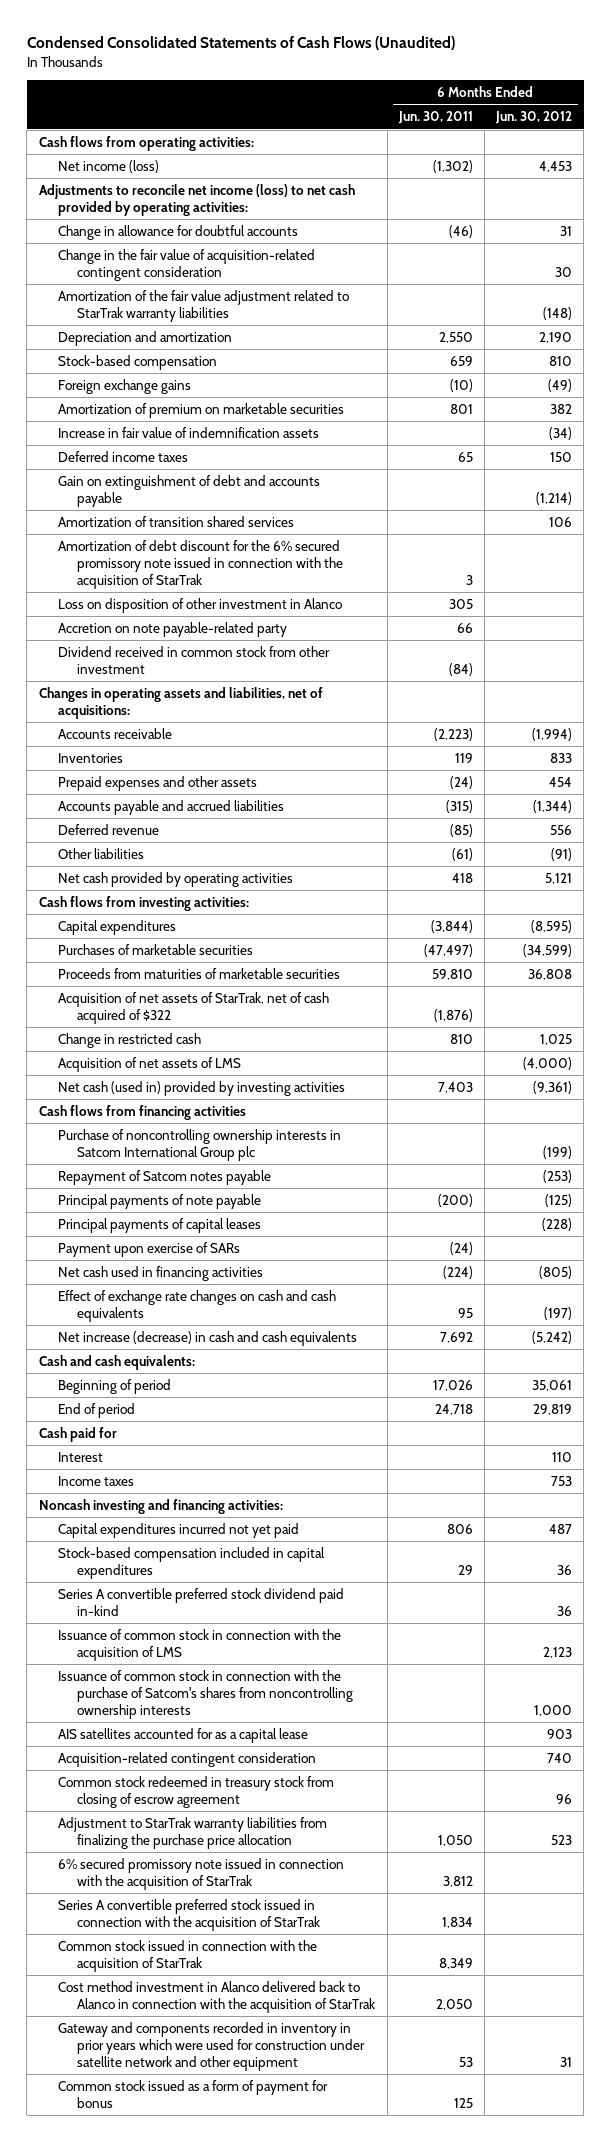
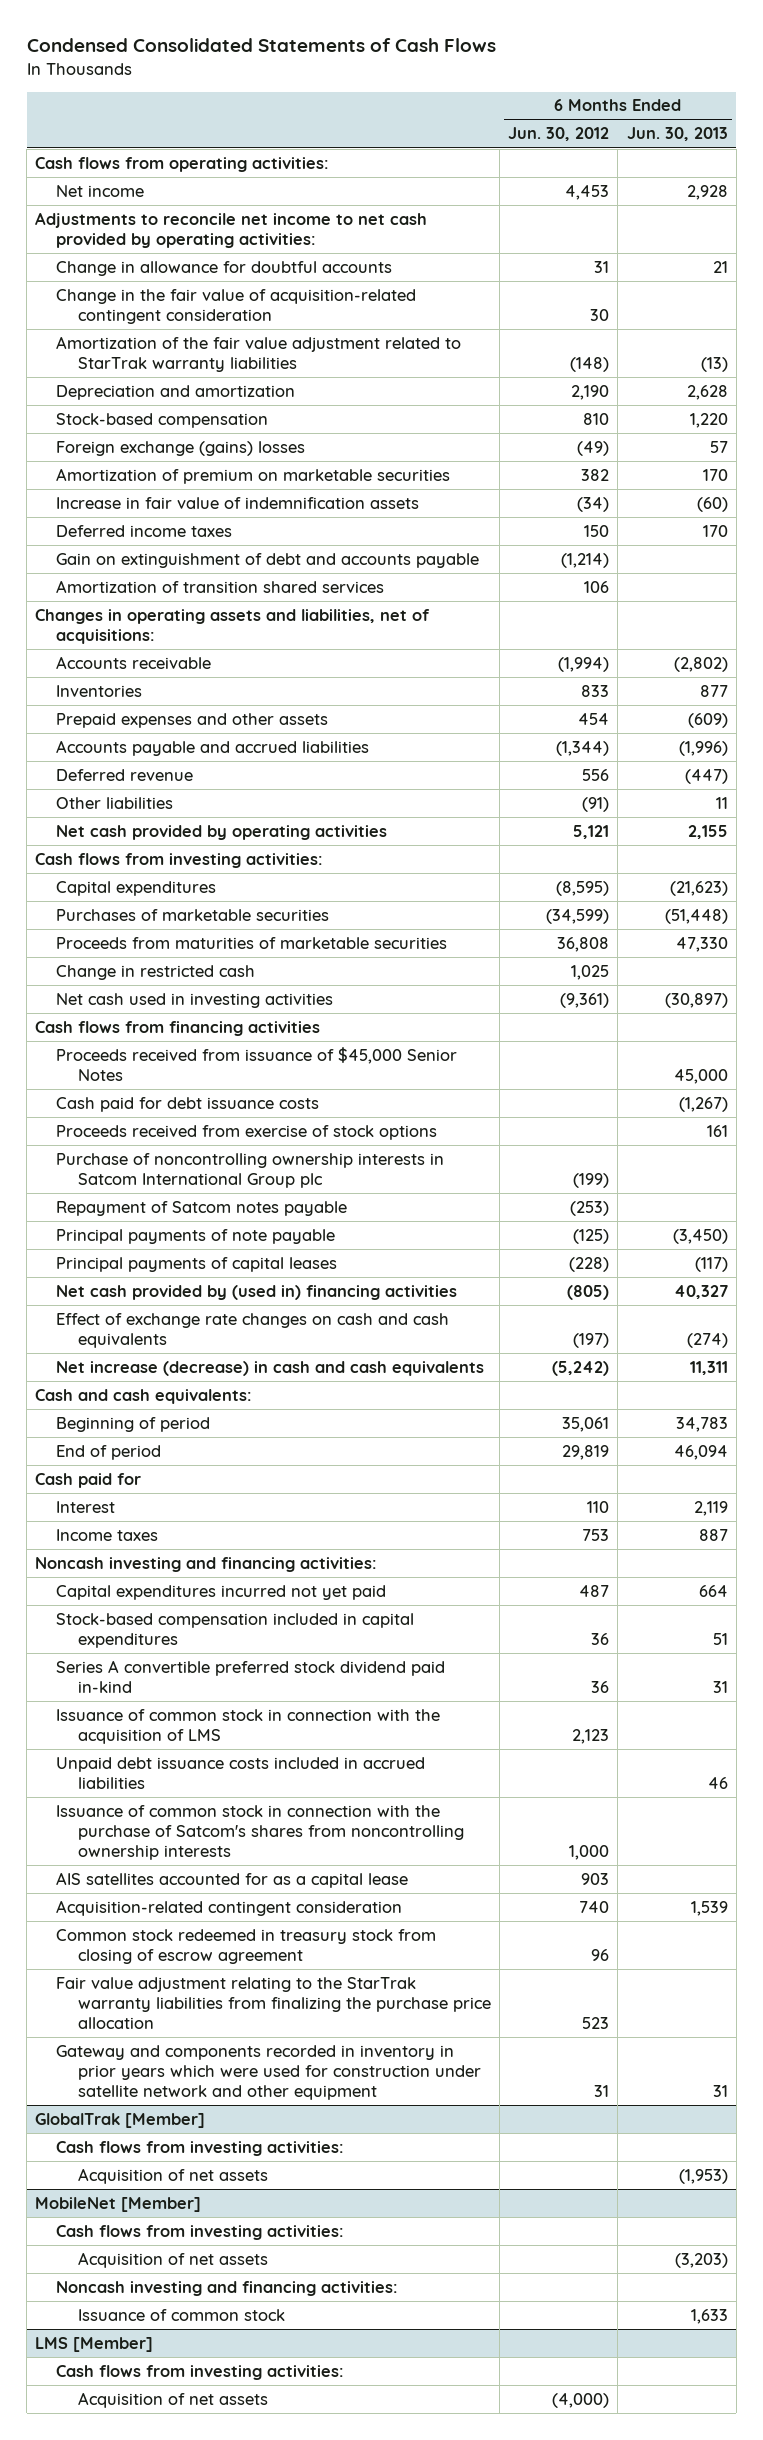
[26,36,455,51] Condensed Consolidated Statements of Cash Flows (Unaudited) -> [26,38,496,53] Condensed Consolidated Statements of Cash Flows
[397,111,473,125] Jun. 30, 2011 -> none
none -> [626,127,728,142] Jun. 30, 2013
[58,159,160,173] Net income (loss) -> [56,184,145,197] Net income
[38,183,355,217] Adjustments to reconcile net income (loss) to net cash provided by operating activities: -> [35,211,428,249] Adjustments to reconcile net income to net cash provided by operating activities:
[58,378,192,394] Foreign exchange gains -> [56,440,306,456] Foreign exchange (gains) losses
[58,539,344,590] Amortization of debt discount for the 6% secured promissory note issued in connection with the acquisition of StarTrak -> none
[58,597,343,613] Loss on disposition of other investment in Alanco -> none
[58,621,288,637] Accretion on note payable-related party -> none
[58,645,331,675] Dividend received in common stock from other investment -> none
[58,991,330,1025] Acquisition of net assets of StarTrak, net of cash acquired of $322 -> none
[58,1056,242,1072] Acquisition of net assets of LMS -> none
[58,1080,346,1096] Net cash (used in) provided by investing activities -> [56,992,334,1008] Net cash used in investing activities
none -> [56,1046,458,1082] Proceeds received from issuance of $45,000 Senior Notes
none -> [56,1096,320,1112] Cash paid for debt issuance costs
none -> [56,1124,438,1140] Proceeds received from exercise of stock options
[58,1241,241,1257] Payment upon exercise of SARs -> none
[58,1265,264,1281] Net cash used in financing activities -> [56,1284,458,1300] Net cash provided by (used in) financing activities
none -> [56,1756,426,1790] Unpaid debt issuance costs included in accrued liabilities
[58,1857,345,1891] 6% secured promissory note issued in connection with the acquisition of StarTrak -> none
[58,1898,321,1932] Series A convertible preferred stock issued in connection with the acquisition of StarTrak -> none
[58,1939,318,1973] Common stock issued in connection with the acquisition of StarTrak -> none
[58,1980,376,2014] Cost method investment in Alanco delivered back to Alanco in connection with the acquisition of StarTrak -> none
[58,1816,328,1850] Adjustment to StarTrak warranty liabilities from finalizing the purchase price allocation -> [56,1976,491,2030] Fair value adjustment relating to the StarTrak warranty liabilities from finalizing the purchase price allocation
[58,2079,329,2109] Common stock issued as a form of payment for bonus -> none
none -> [35,2112,206,2128] GlobalTrak [Member]
none -> [56,2140,345,2156] Cash flows from investing activities:
none -> [77,2167,268,2184] Acquisition of net assets
none -> [35,2196,202,2212] MobileNet [Member]
none -> [56,2224,345,2240] Cash flows from investing activities:
none -> [77,2251,268,2268] Acquisition of net assets
none -> [56,2280,399,2296] Noncash investing and financing activities:
none -> [77,2308,285,2321] Issuance of common stock
none -> [35,2336,154,2352] LMS [Member]
none -> [56,2364,345,2380] Cash flows from investing activities:
none -> [77,2391,268,2408] Acquisition of net assets

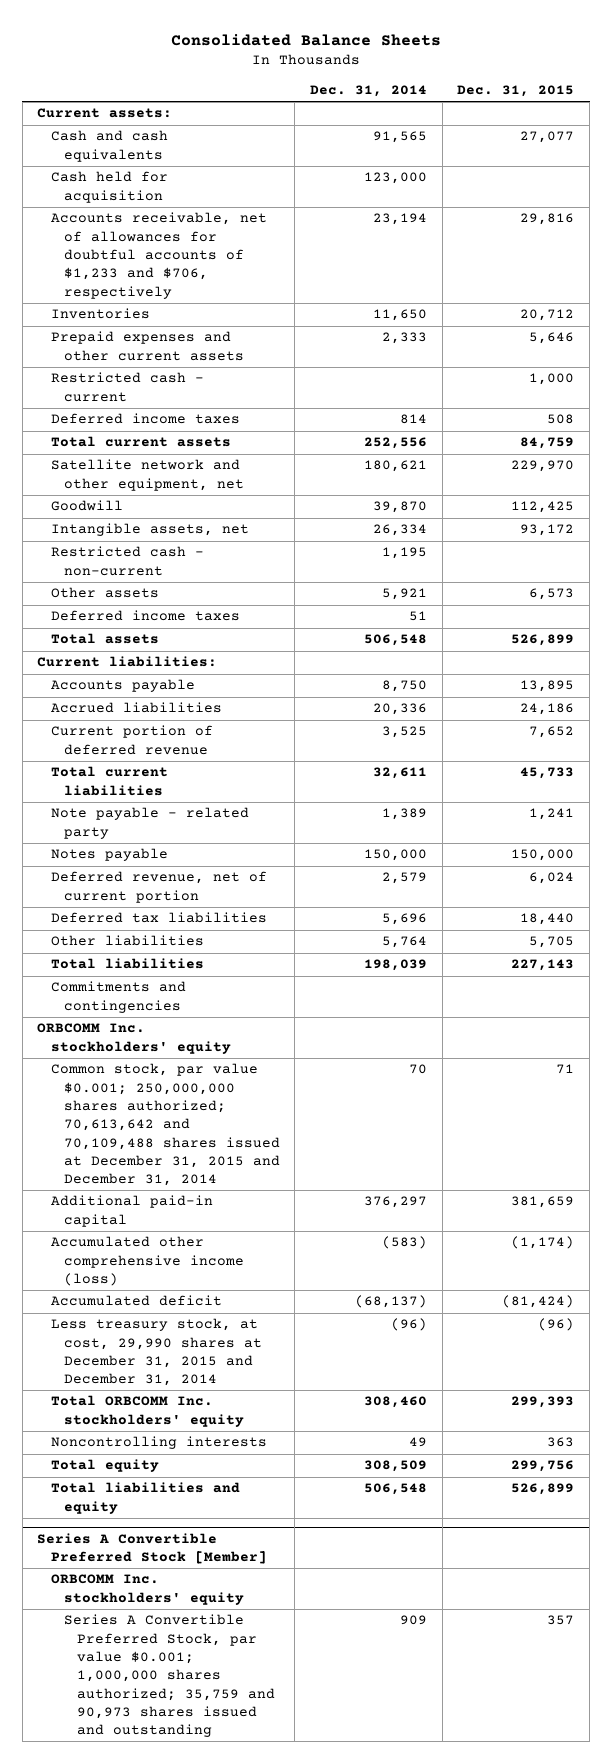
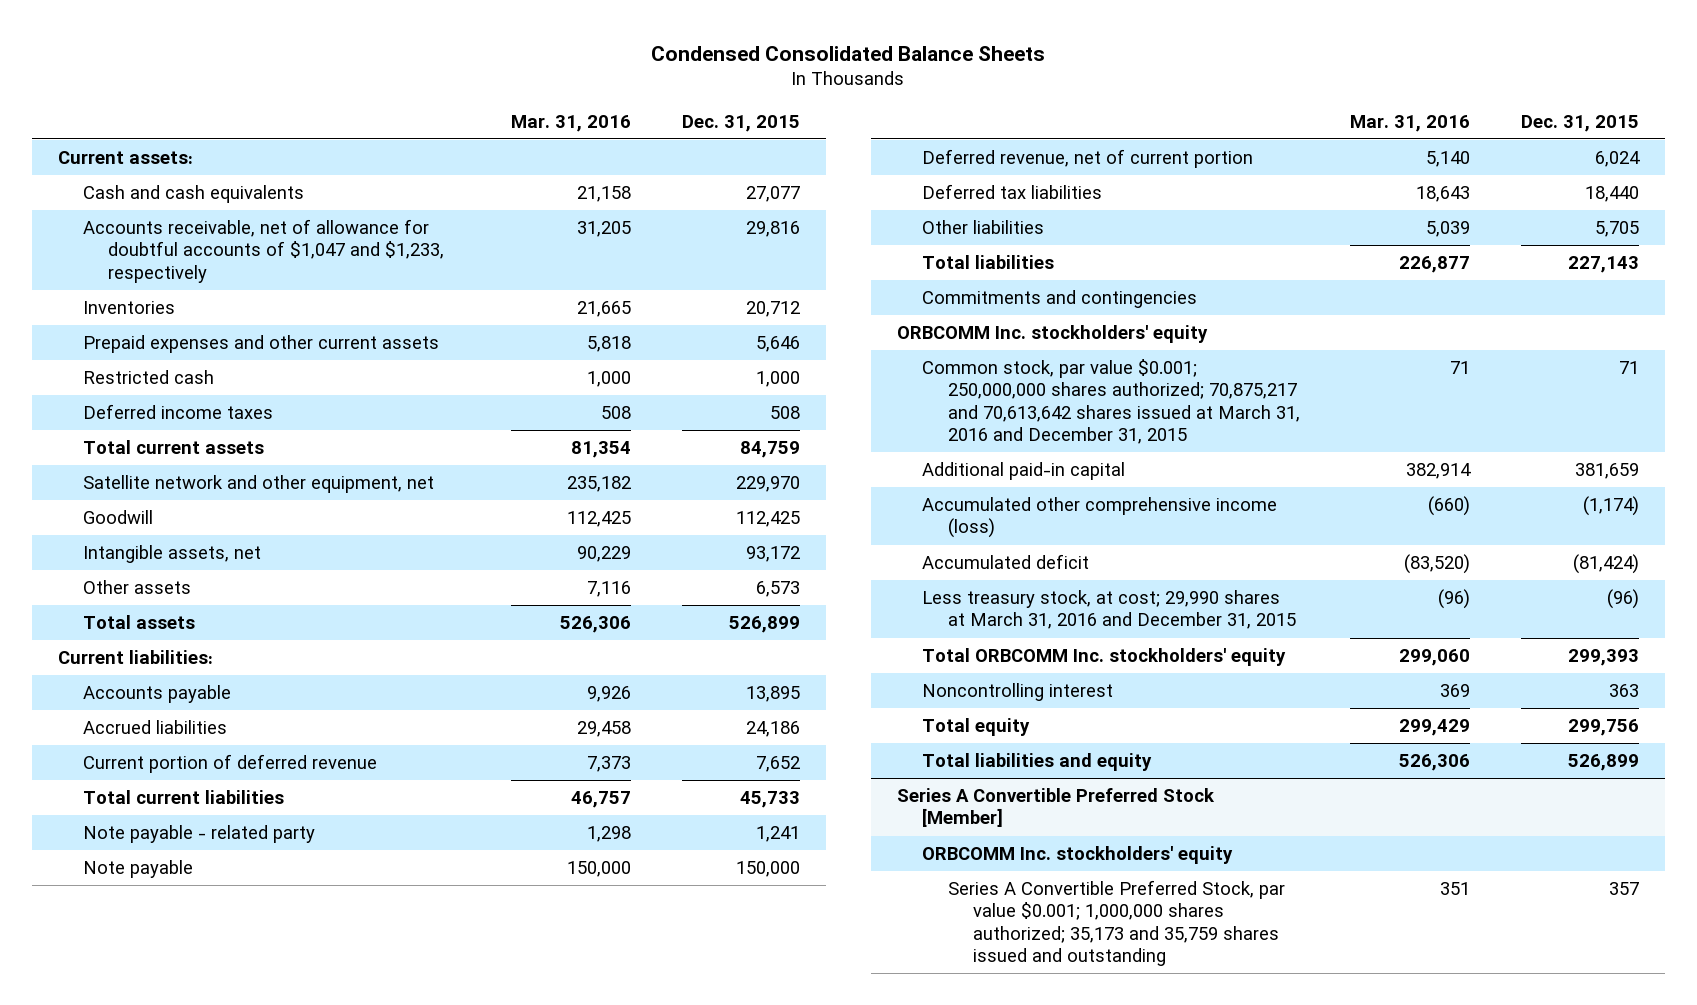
[170,33,441,46] Consolidated Balance Sheets -> [651,45,1046,61] Condensed Consolidated Balance Sheets
[310,85,428,98] Dec. 31, 2014 -> none
none -> [511,114,632,132] Mar. 31, 2016
[50,171,168,203] Cash held for acquisition -> none
[50,212,267,299] Accounts receivable, net of allowances for doubtful accounts of $1,233 and $706, respectively -> [83,219,445,283] Accounts receivable, net of allowance for doubtful accounts of $1,047 and $1,233, respectively
[50,372,204,402] Restricted cash - current -> [83,370,215,385] Restricted cash
[50,546,204,576] Restricted cash - non-current -> none
[50,610,240,622] Deferred income taxes -> none
[50,848,168,862] Notes payable -> [83,860,194,879] Note payable
[50,1063,280,1187] Common stock, par value $0.001; 250,000,000 shares authorized; 70,613,642 and 70,109,488 shares issued at December 31, 2015 and December 31, 2014 -> [922,359,1300,445] Common stock, par value $0.001; 250,000,000 shares authorized; 70,875,217 and 70,613,642 shares issued at March 31, 2016 and December 31, 2015
[50,1318,262,1387] Less treasury stock, at cost, 29,990 shares at December 31, 2015 and December 31, 2014 -> [922,590,1296,630] Less treasury stock, at cost; 29,990 shares at March 31, 2016 and December 31, 2015
[50,1436,267,1450] Noncontrolling interests -> [922,683,1114,702] Noncontrolling interest
[63,1614,275,1738] Series A Convertible Preferred Stock, par value $0.001; 1,000,000 shares authorized; 35,759 and 90,973 shares issued and outstanding -> [947,880,1285,967] Series A Convertible Preferred Stock, par value $0.001; 1,000,000 shares authorized; 35,173 and 35,759 shares issued and outstanding

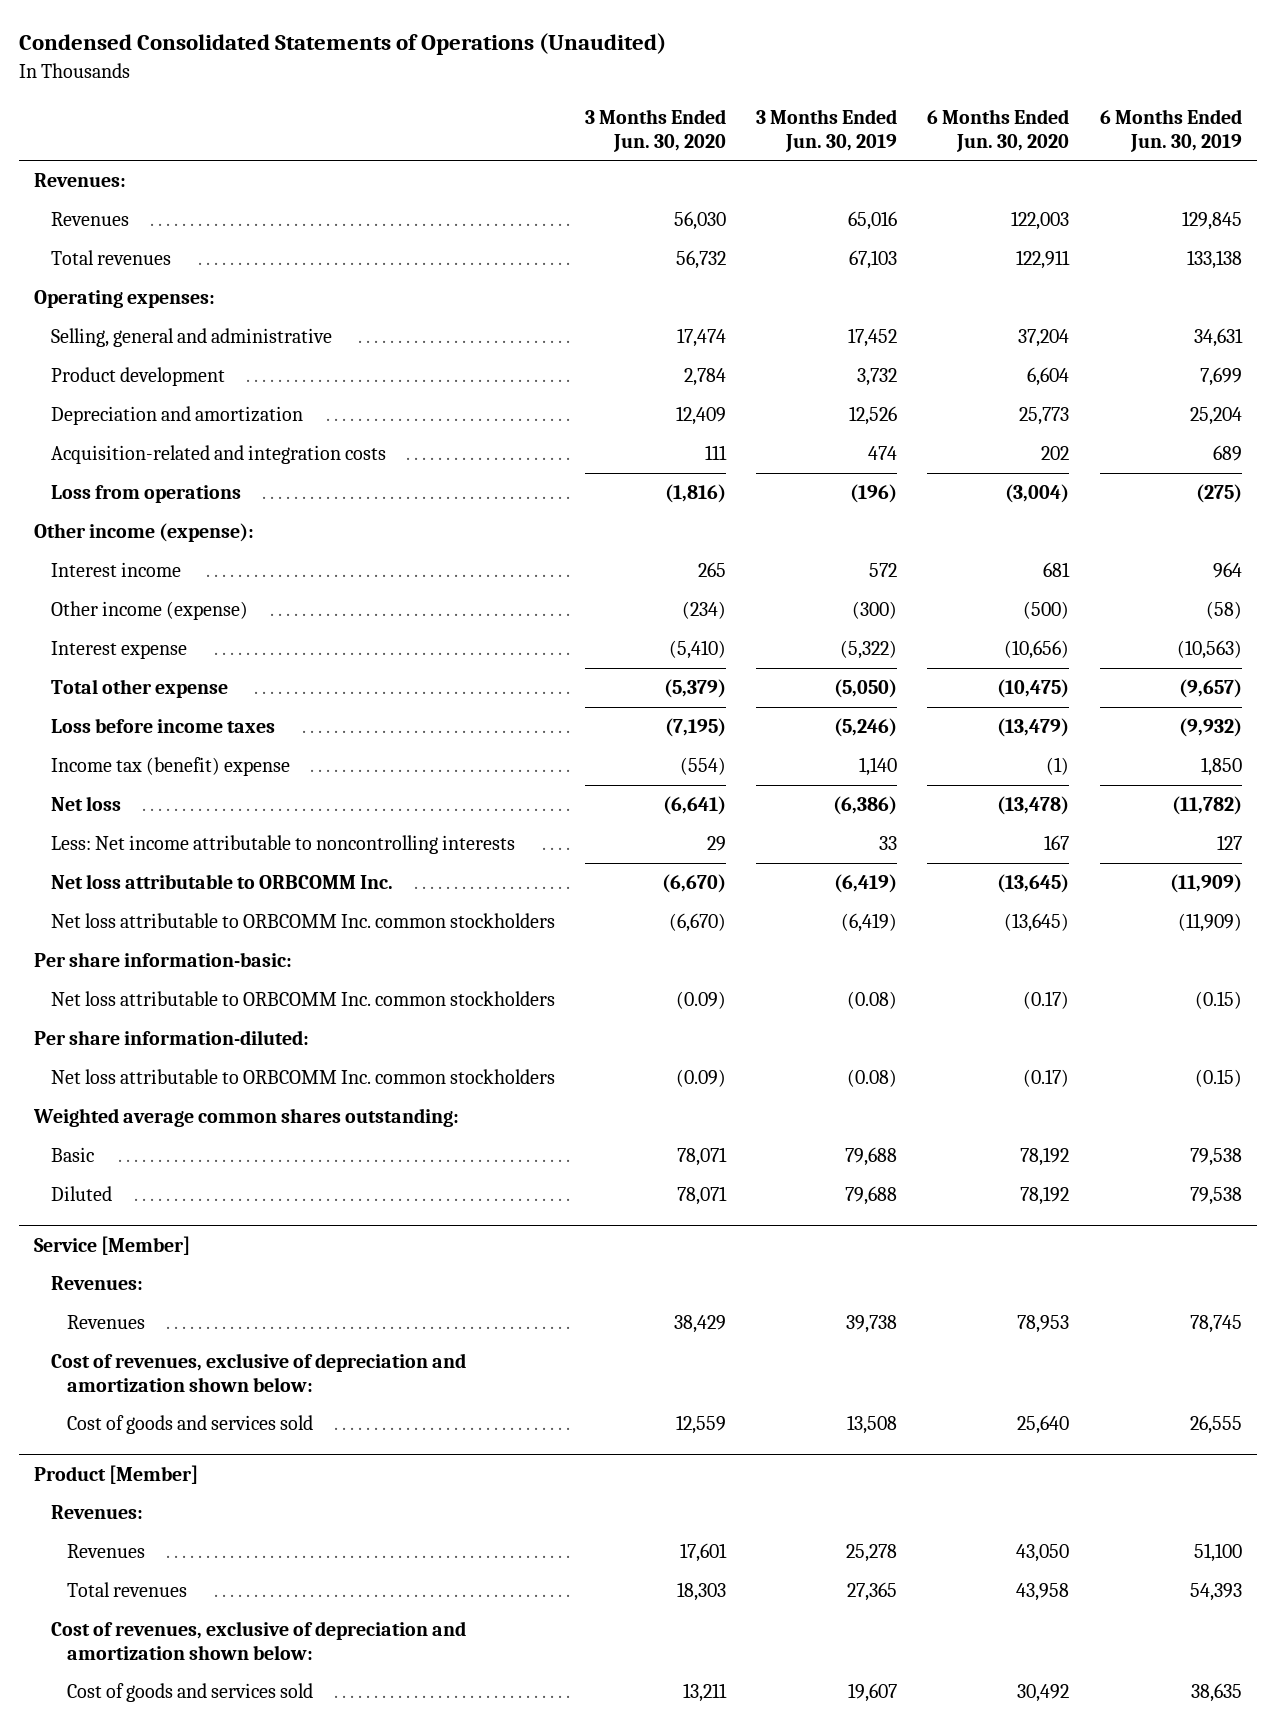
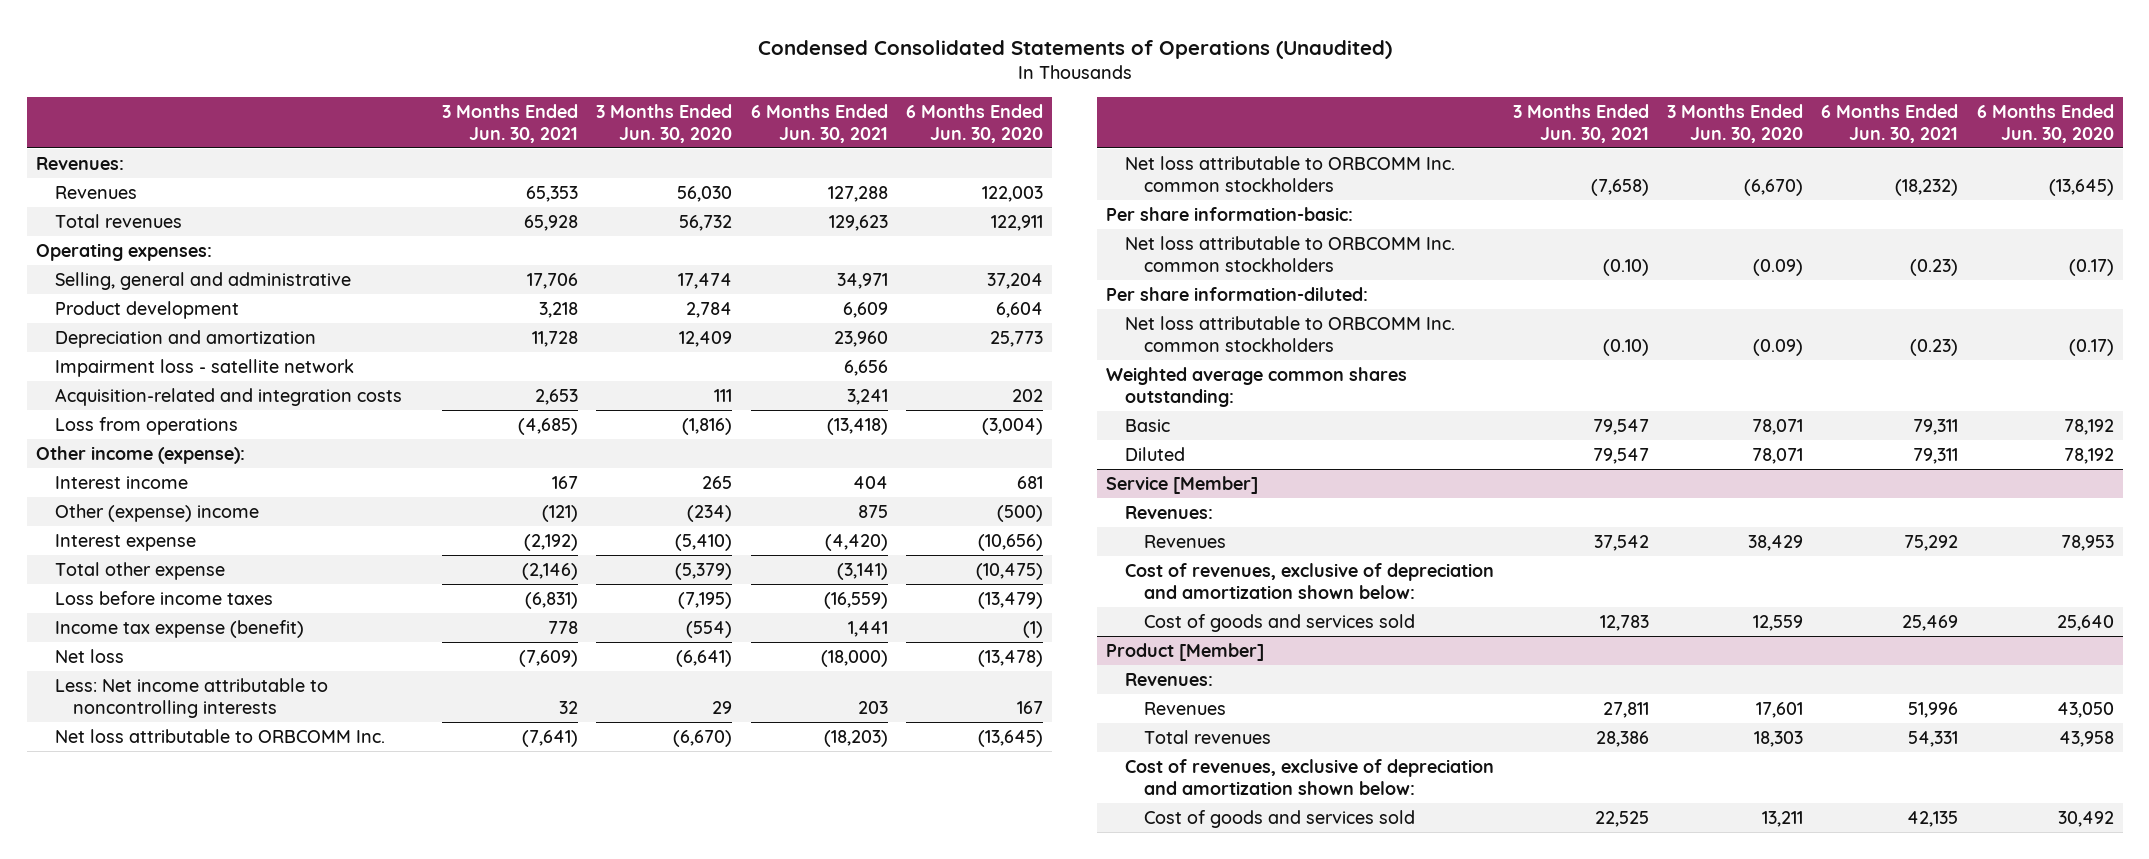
[756,108,898,152] 3 Months Ended Jun. 30, 2019 -> none
[1099,108,1242,152] 6 Months Ended Jun. 30, 2019 -> none
none -> [441,103,578,143] 3 Months Ended Jun. 30, 2021
none -> [750,103,888,143] 6 Months Ended Jun. 30, 2021
none -> [54,358,354,377] Impairment loss - satellite network
[50,601,248,621] Other income (expense) -> [54,503,259,522] Other (expense) income
[50,757,290,777] Income tax (benefit) expense -> [54,619,304,638] Income tax expense (benefit)

